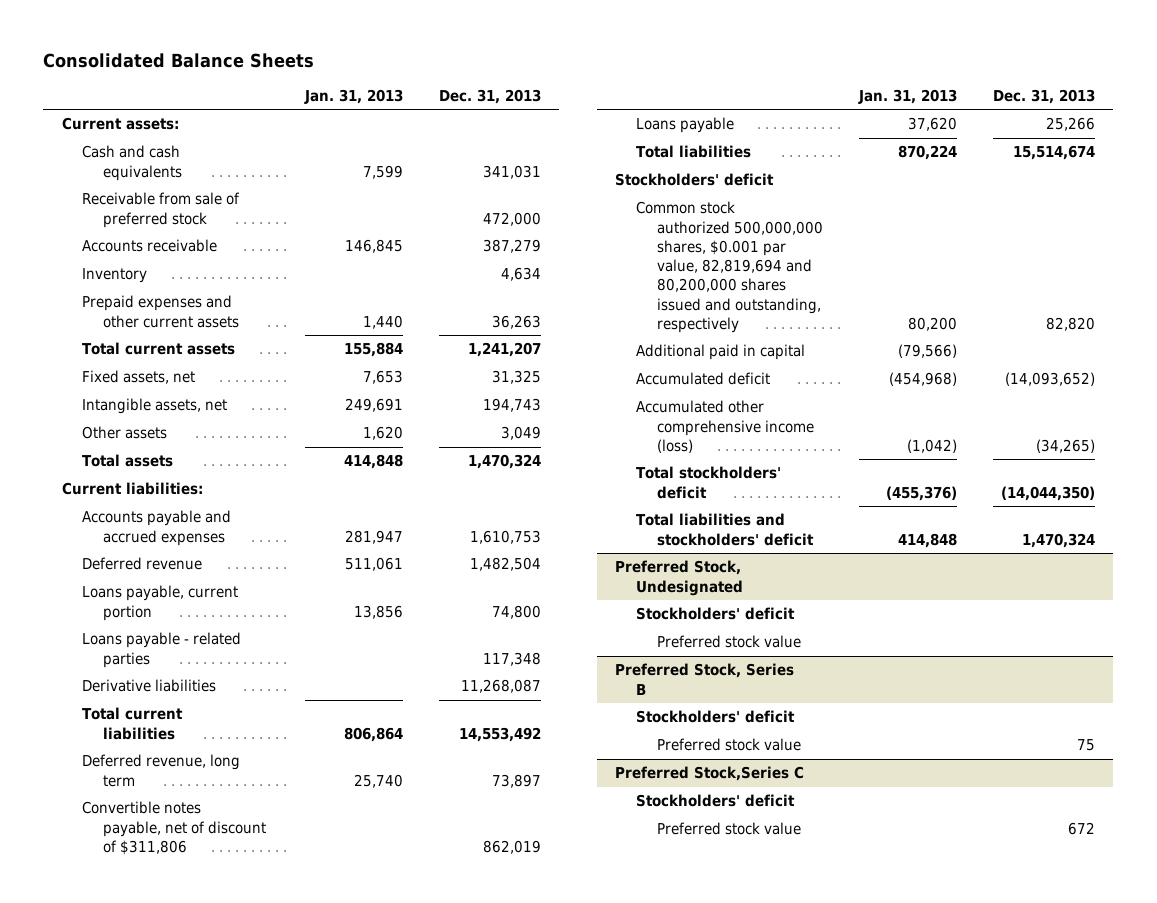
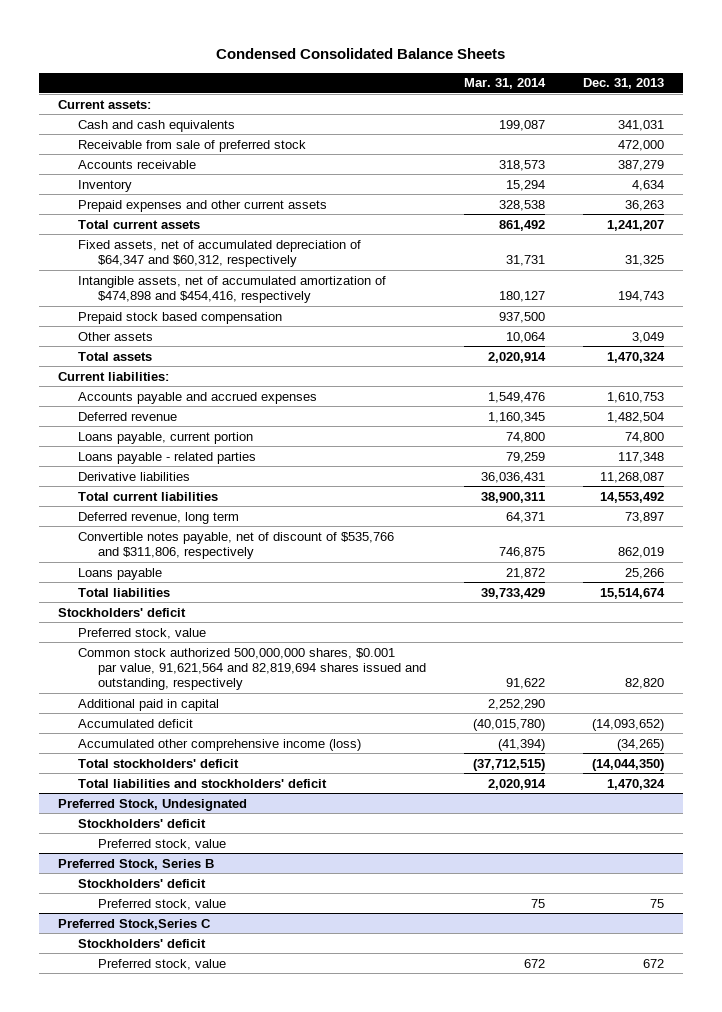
[43,52,315,68] Consolidated Balance Sheets -> [216,48,506,60] Condensed Consolidated Balance Sheets
[304,89,404,105] Jan. 31, 2013 -> none
none -> [464,78,547,90] Mar. 31, 2014
[82,370,196,385] Fixed assets, net -> [78,239,362,267] Fixed assets, net of accumulated depreciation of $64,347 and $60,312, respectively
[82,398,228,415] Intangible assets, net -> [78,275,387,303] Intangible assets, net of accumulated amortization of $474,898 and $454,416, respectively
none -> [78,311,283,324] Prepaid stock based compensation
[82,801,266,855] Convertible notes payable, net of discount of $311,806 -> [78,531,395,559] Convertible notes payable, net of discount of $535,766 and $311,806, respectively
none -> [78,627,207,639] Preferred stock, value
[635,201,823,333] Common stock authorized 500,000,000 shares, $0.001 par value, 82,819,694 and 80,200,000 shares issued and outstanding, respectively -> [78,647,427,691] Common stock authorized 500,000,000 shares, $0.001 par value, 91,621,564 and 82,819,694 shares issued and outstanding, respectively
[656,635,801,649] Preferred stock value -> [98,838,227,850] Preferred stock, value
[656,738,801,752] Preferred stock value -> [98,898,227,910] Preferred stock, value
[656,822,801,836] Preferred stock value -> [98,958,227,970] Preferred stock, value

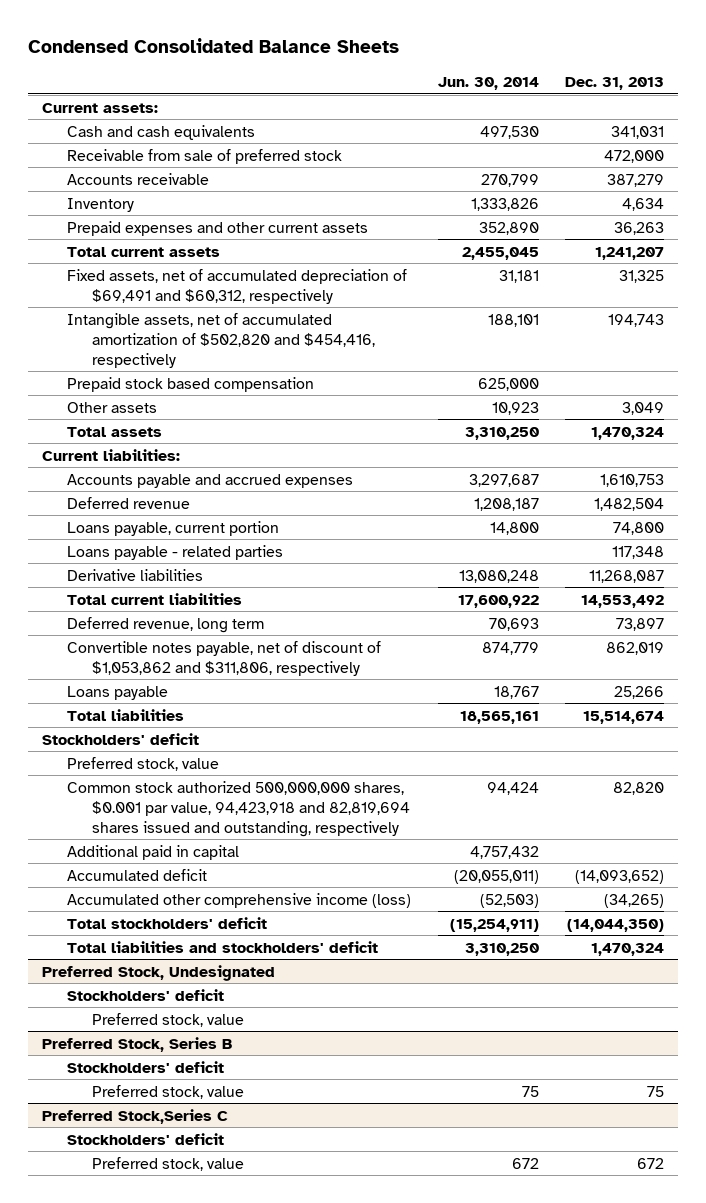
[464,78,547,90] Mar. 31, 2014 -> none
none -> [437,77,539,91] Jun. 30, 2014
[78,239,362,267] Fixed assets, net of accumulated depreciation of $64,347 and $60,312, respectively -> [66,268,407,304] Fixed assets, net of accumulated depreciation of $69,491 and $60,312, respectively
[78,275,387,303] Intangible assets, net of accumulated amortization of $474,898 and $454,416, respectively -> [66,312,375,368] Intangible assets, net of accumulated amortization of $502,820 and $454,416, respectively
[78,531,395,559] Convertible notes payable, net of discount of $535,766 and $311,806, respectively -> [66,640,381,676] Convertible notes payable, net of discount of $1,053,862 and $311,806, respectively
[78,647,427,691] Common stock authorized 500,000,000 shares, $0.001 par value, 91,621,564 and 82,819,694 shares issued and outstanding, respectively -> [66,780,410,837] Common stock authorized 500,000,000 shares, $0.001 par value, 94,423,918 and 82,819,694 shares issued and outstanding, respectively

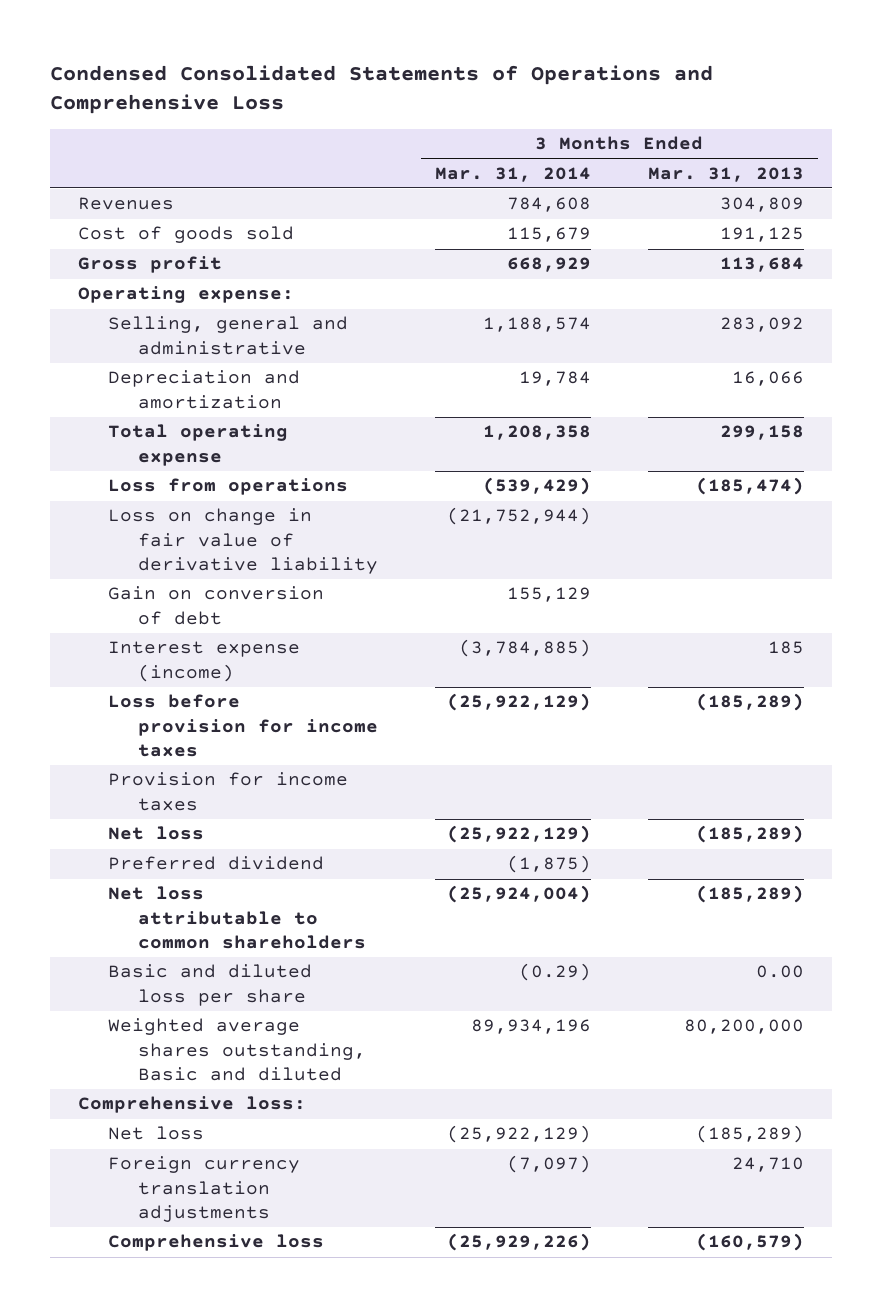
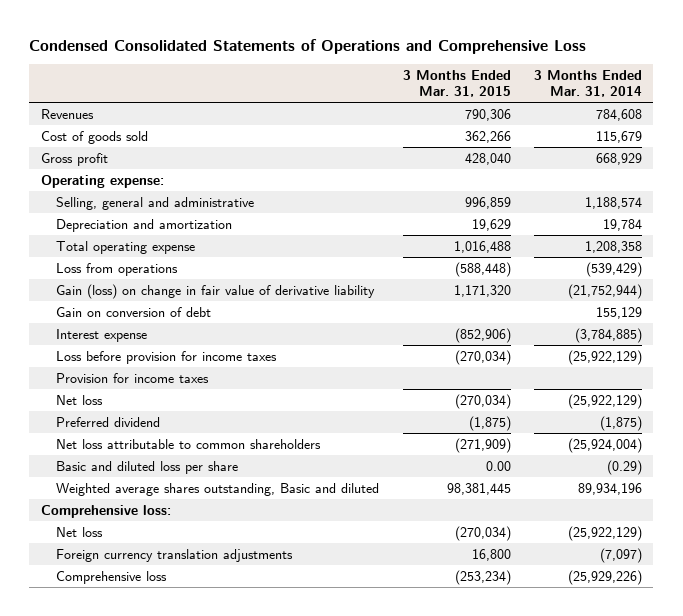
[647,166,804,182] Mar. 31, 2013 -> none
none -> [402,70,511,98] 3 Months Ended Mar. 31, 2015
[108,508,378,574] Loss on change in fair value of derivative liability -> [56,283,376,299] Gain (loss) on change in fair value of derivative liability
[108,641,301,682] Interest expense (income) -> [56,328,148,342] Interest expense

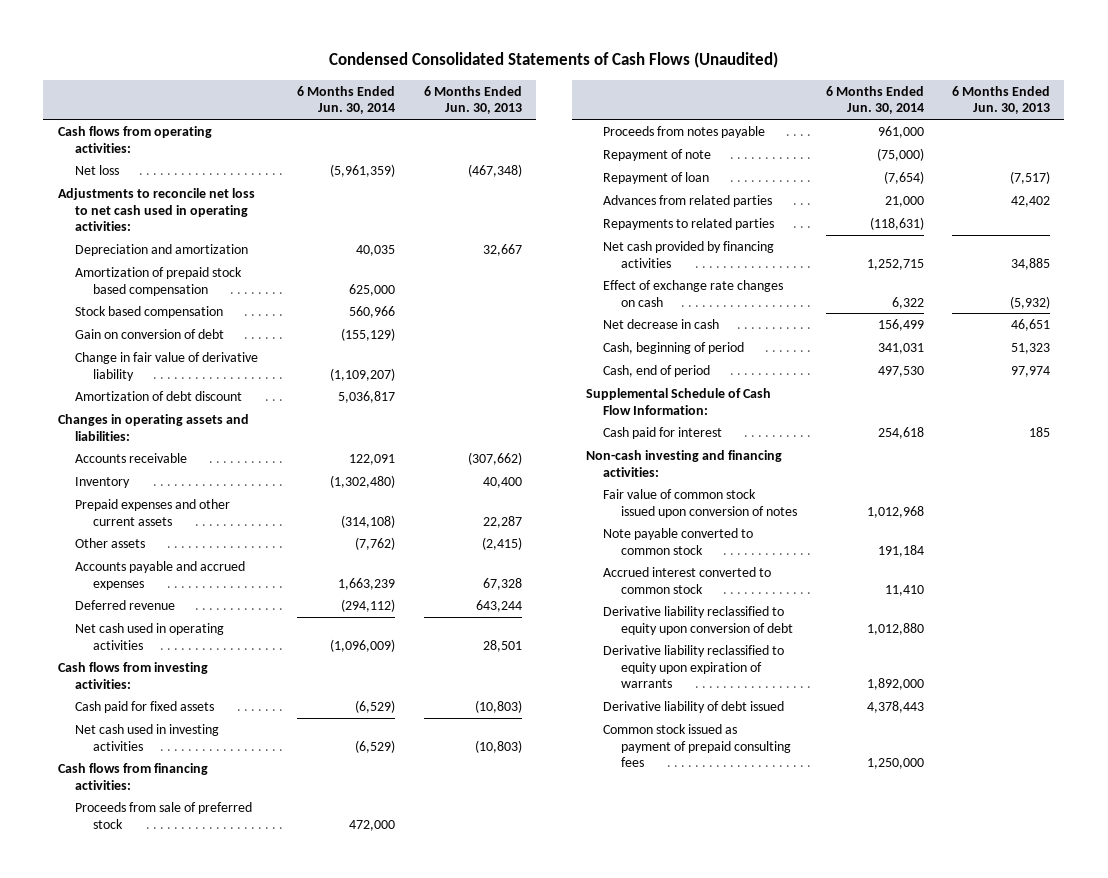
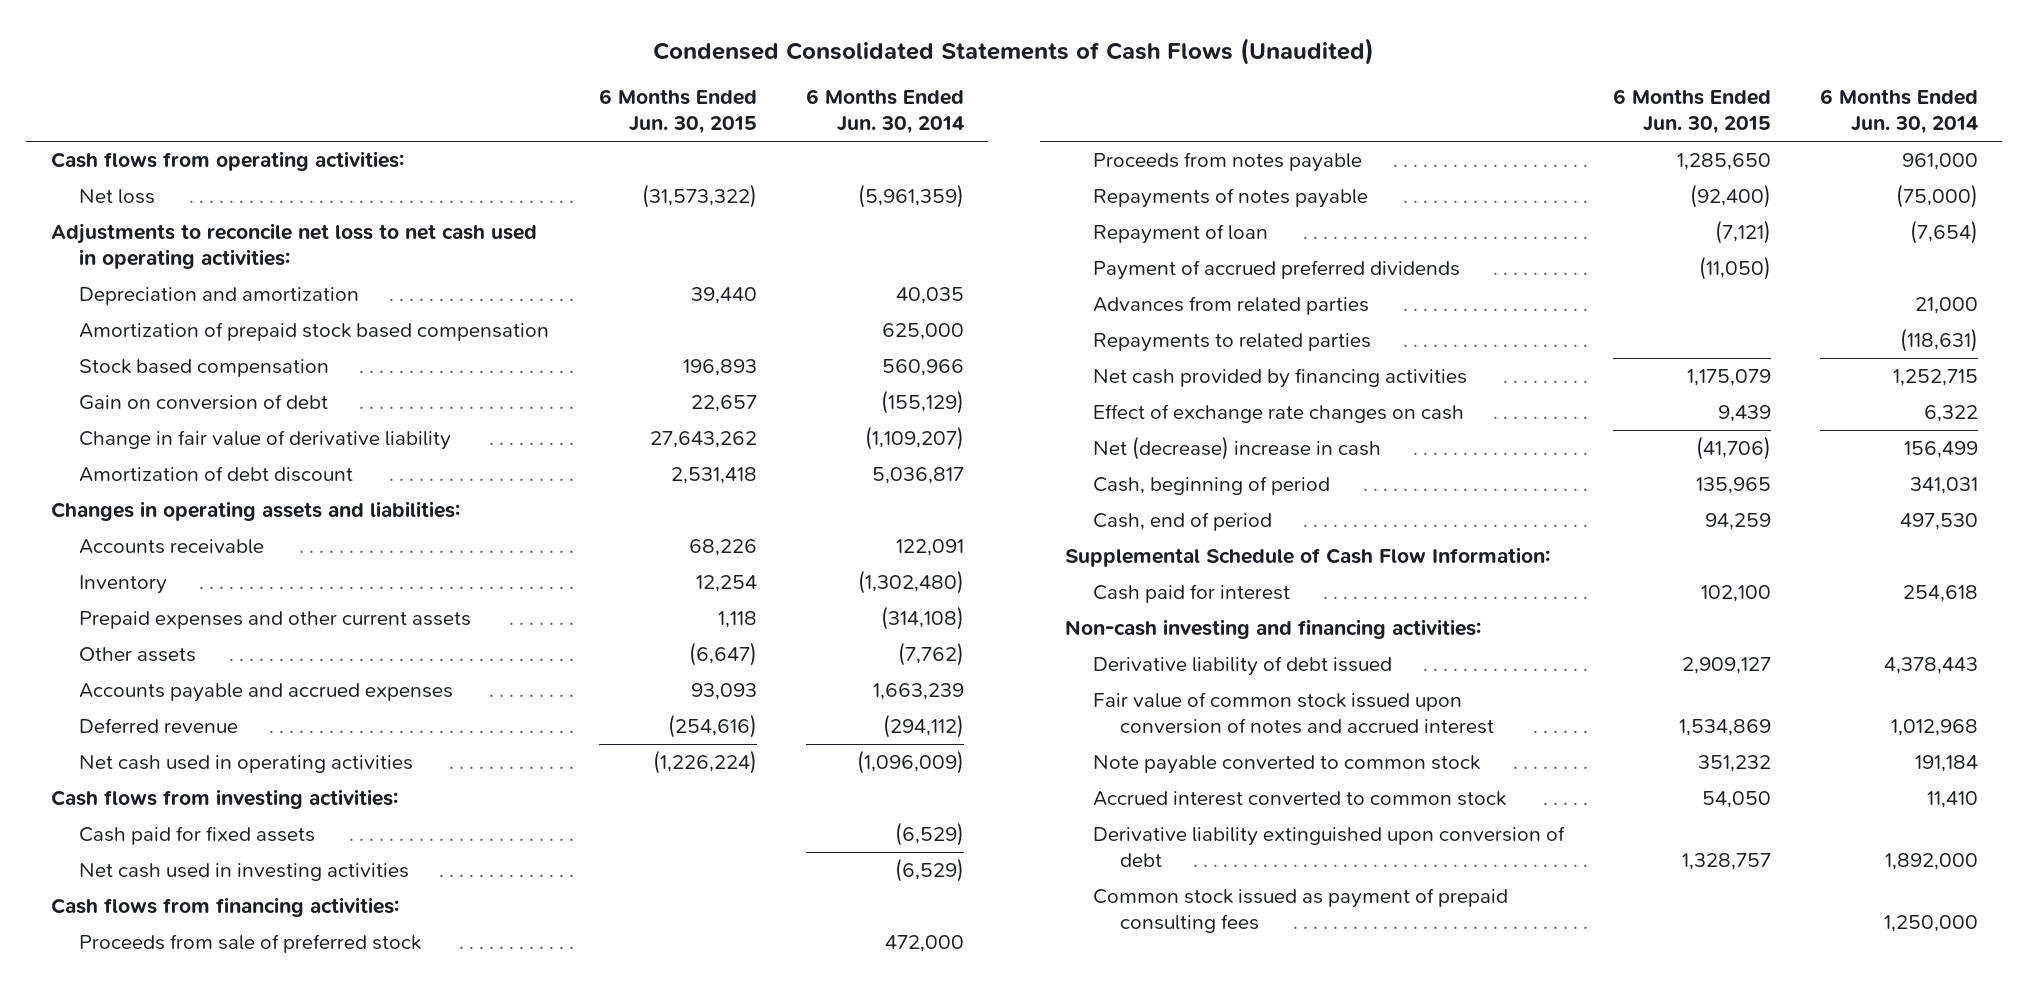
[423,85,522,115] 6 Months Ended Jun. 30, 2013 -> none
none -> [598,89,757,135] 6 Months Ended Jun. 30, 2015
[603,149,712,162] Repayment of note -> [1092,188,1368,209] Repayments of notes payable
none -> [1092,260,1460,281] Payment of accrued preferred dividends
[603,319,720,330] Net decrease in cash -> [1092,436,1381,461] Net (decrease) increase in cash
[603,701,785,714] Derivative liability of debt issued -> [1092,656,1392,677] Derivative liability of debt issued
[603,489,798,518] Fair value of common stock issued upon conversion of notes -> [1092,692,1495,735] Fair value of common stock issued upon conversion of notes and accrued interest
[603,645,785,689] Derivative liability reclassified to equity upon expiration of warrants -> none
[603,606,794,635] Derivative liability reclassified to equity upon conversion of debt -> [1092,826,1565,868] Derivative liability extinguished upon conversion of debt
[866,622,924,635] 1,012,880 -> [1884,853,1978,871] 1,892,000

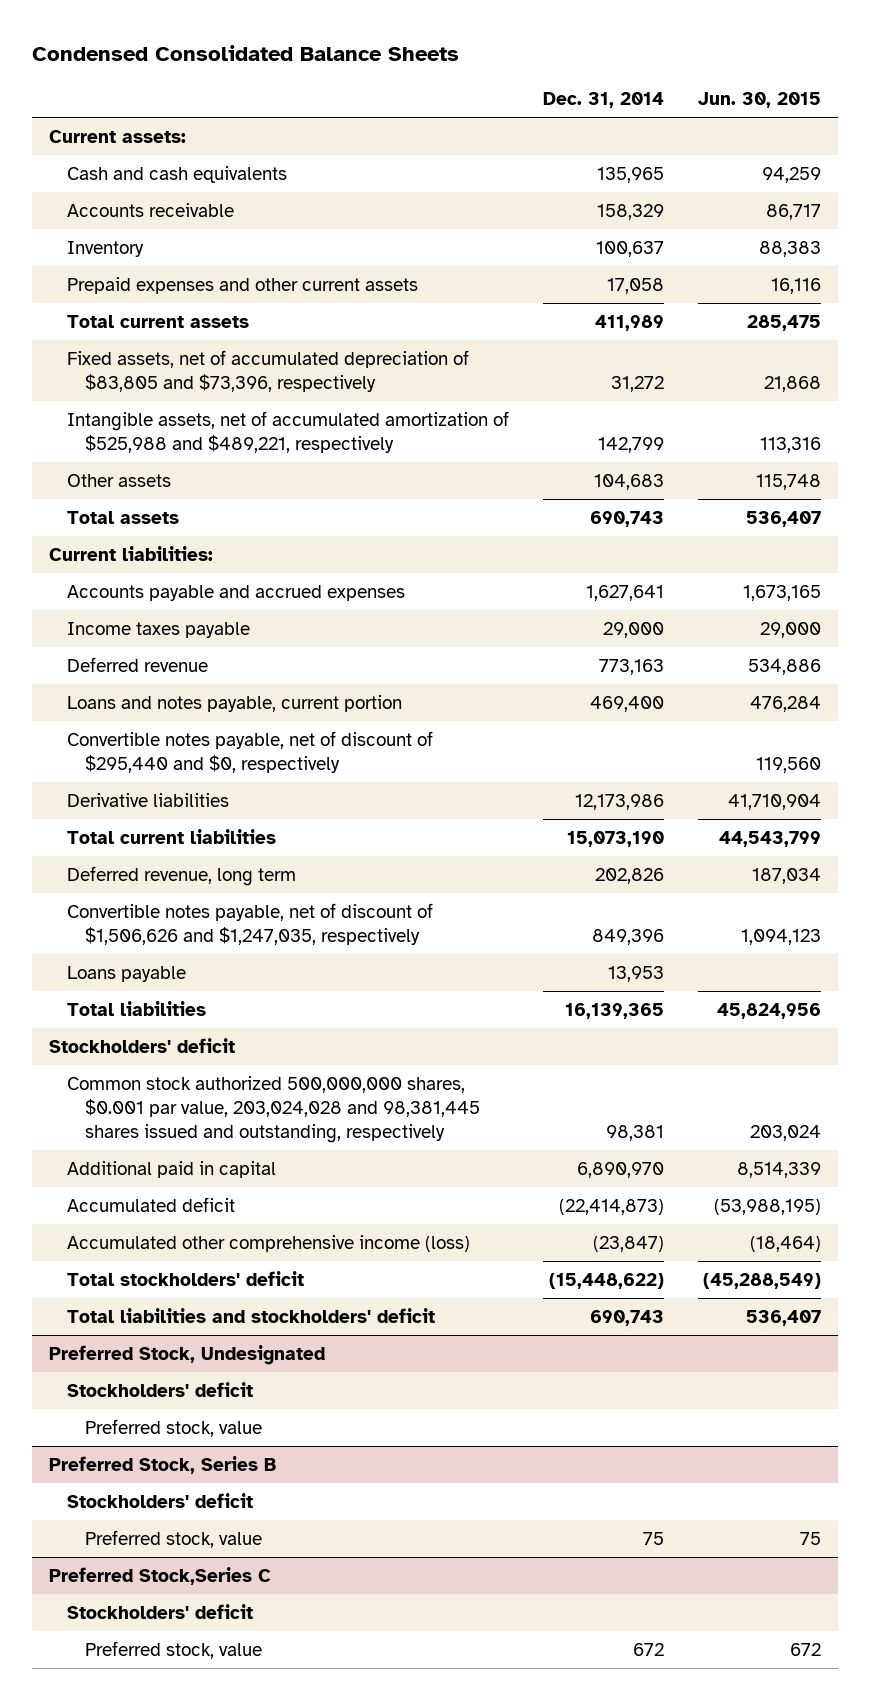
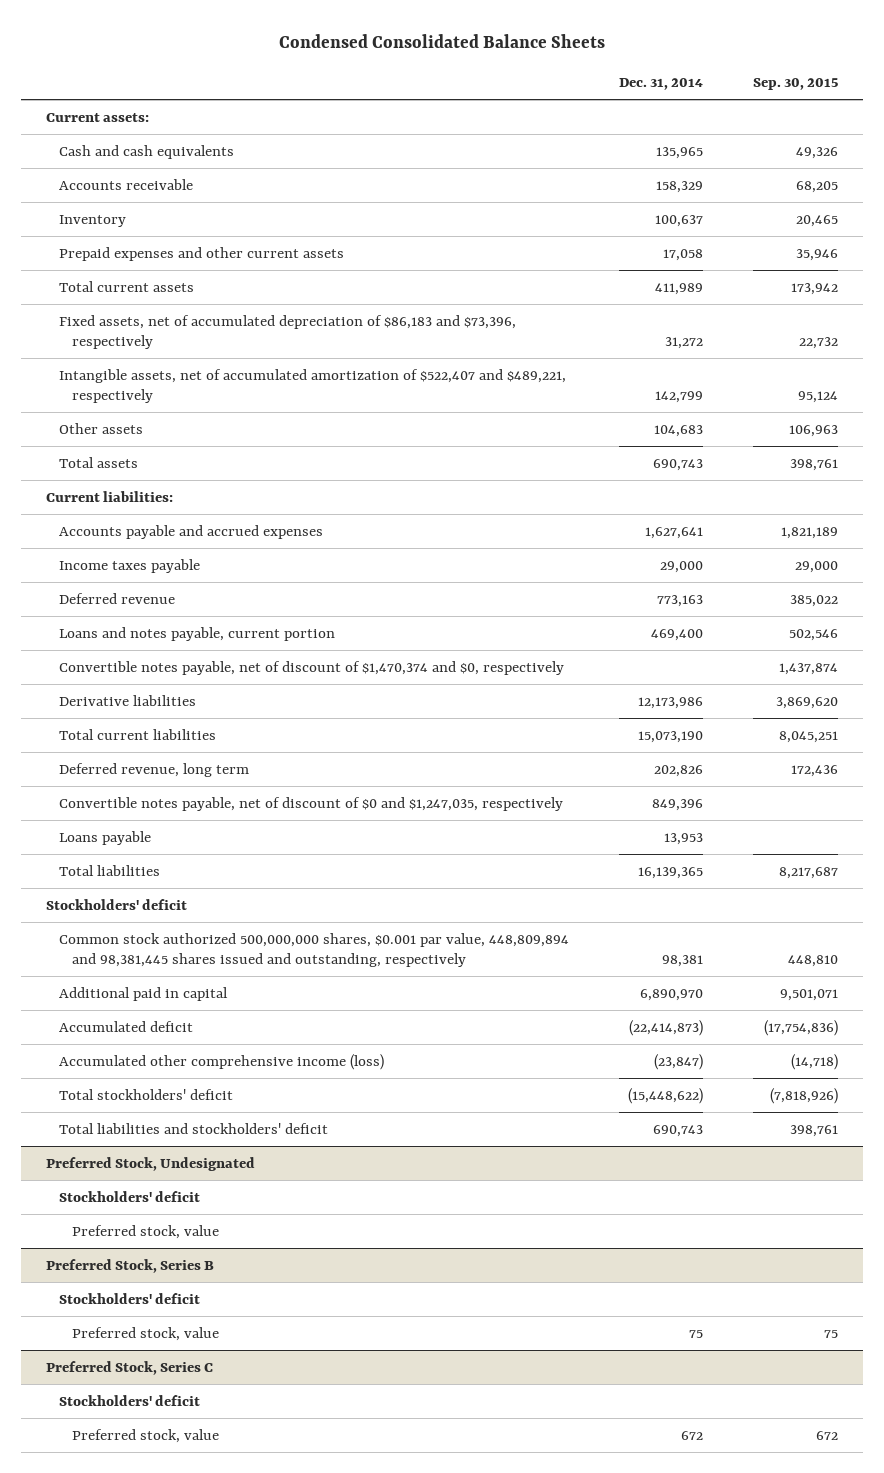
[698,91,822,108] Jun. 30, 2015 -> none
none -> [752,77,838,90] Sep. 30, 2015
[67,350,470,393] Fixed assets, net of accumulated depreciation of $83,805 and $73,396, respectively -> [59,314,517,350] Fixed assets, net of accumulated depreciation of $86,183 and $73,396, respectively
[67,411,510,454] Intangible assets, net of accumulated amortization of $525,988 and $489,221, respectively -> [59,368,567,404] Intangible assets, net of accumulated amortization of $522,407 and $489,221, respectively
[67,731,434,774] Convertible notes payable, net of discount of $295,440 and $0, respectively -> [59,660,565,675] Convertible notes payable, net of discount of $1,470,374 and $0, respectively
[67,903,434,946] Convertible notes payable, net of discount of $1,506,626 and $1,247,035, respectively -> [59,796,564,811] Convertible notes payable, net of discount of $0 and $1,247,035, respectively
[67,1076,481,1144] Common stock authorized 500,000,000 shares, $0.001 par value, 203,024,028 and 98,381,445 shares issued and outstanding, respectively -> [59,932,570,968] Common stock authorized 500,000,000 shares, $0.001 par value, 448,809,894 and 98,381,445 shares issued and outstanding, respectively
[49,1567,272,1586] Preferred Stock,Series C -> [46,1360,214,1375] Preferred Stock, Series C

